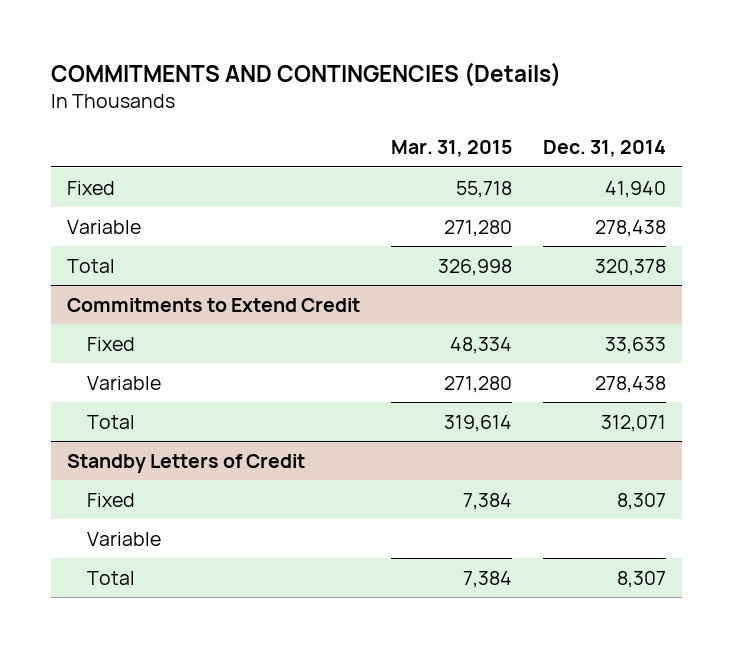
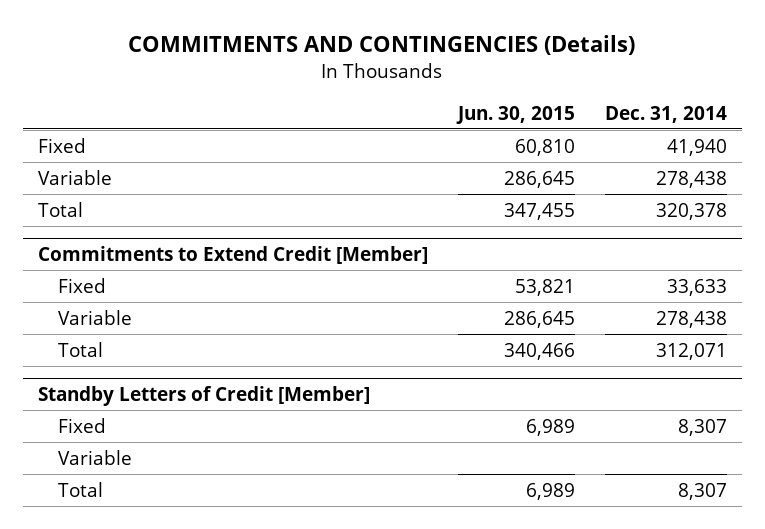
[391,140,513,158] Mar. 31, 2015 -> none
none -> [455,105,575,124] Jun. 30, 2015
[66,297,360,312] Commitments to Extend Credit -> [38,245,429,264] Commitments to Extend Credit [Member]
[66,453,305,473] Standby Letters of Credit -> [38,385,371,406] Standby Letters of Credit [Member]

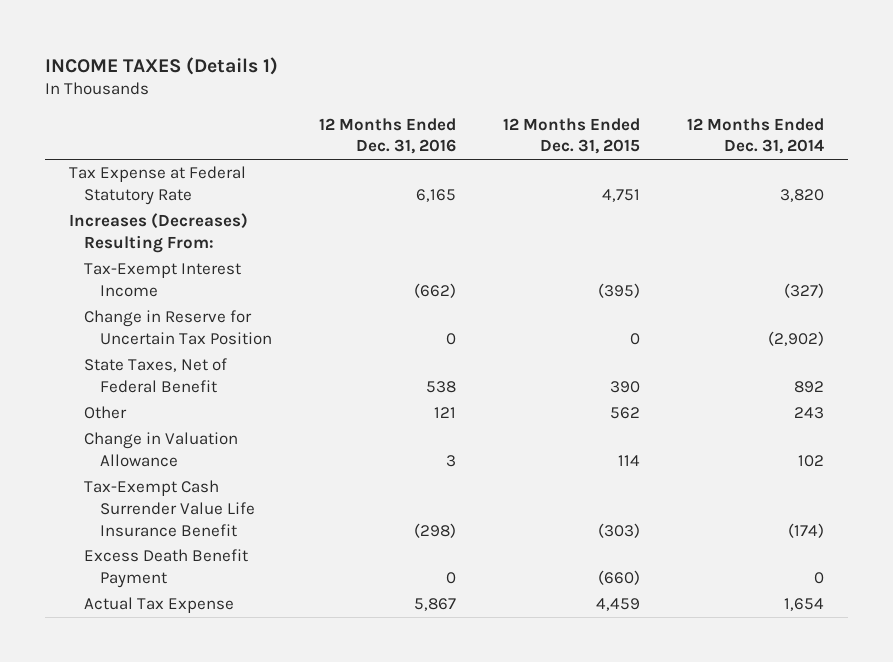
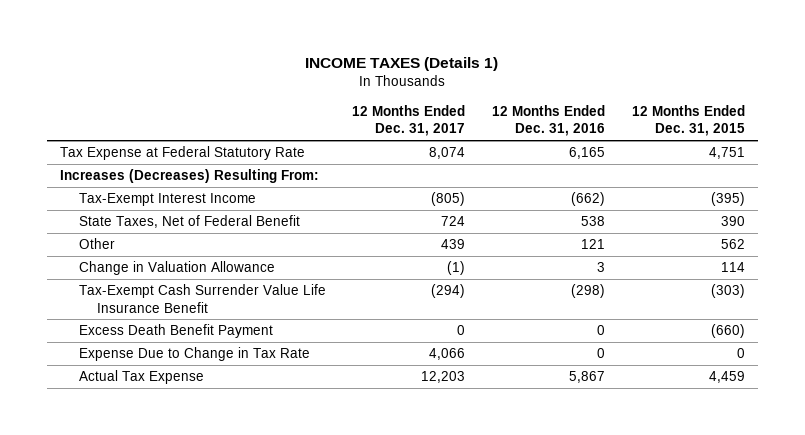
[687,117,825,155] 12 Months Ended Dec. 31, 2014 -> none
none -> [352,104,466,137] 12 Months Ended Dec. 31, 2017
[84,310,273,346] Change in Reserve for Uncertain Tax Position -> none
none -> [78,347,310,362] Expense Due to Change in Tax Rate

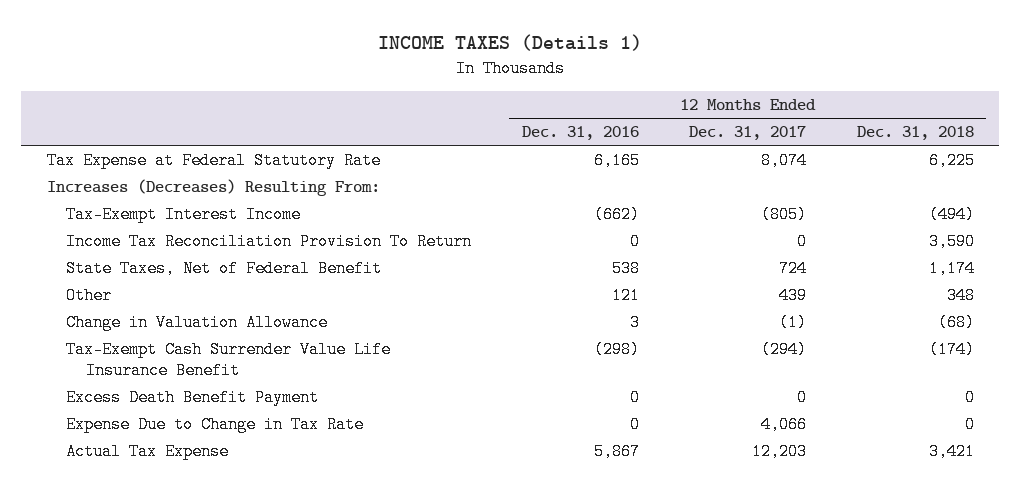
[631,104,745,137] 12 Months Ended Dec. 31, 2015 -> none
none -> [856,126,974,141] Dec. 31, 2018
none -> [66,233,473,251] Income Tax Reconciliation Provision To Return

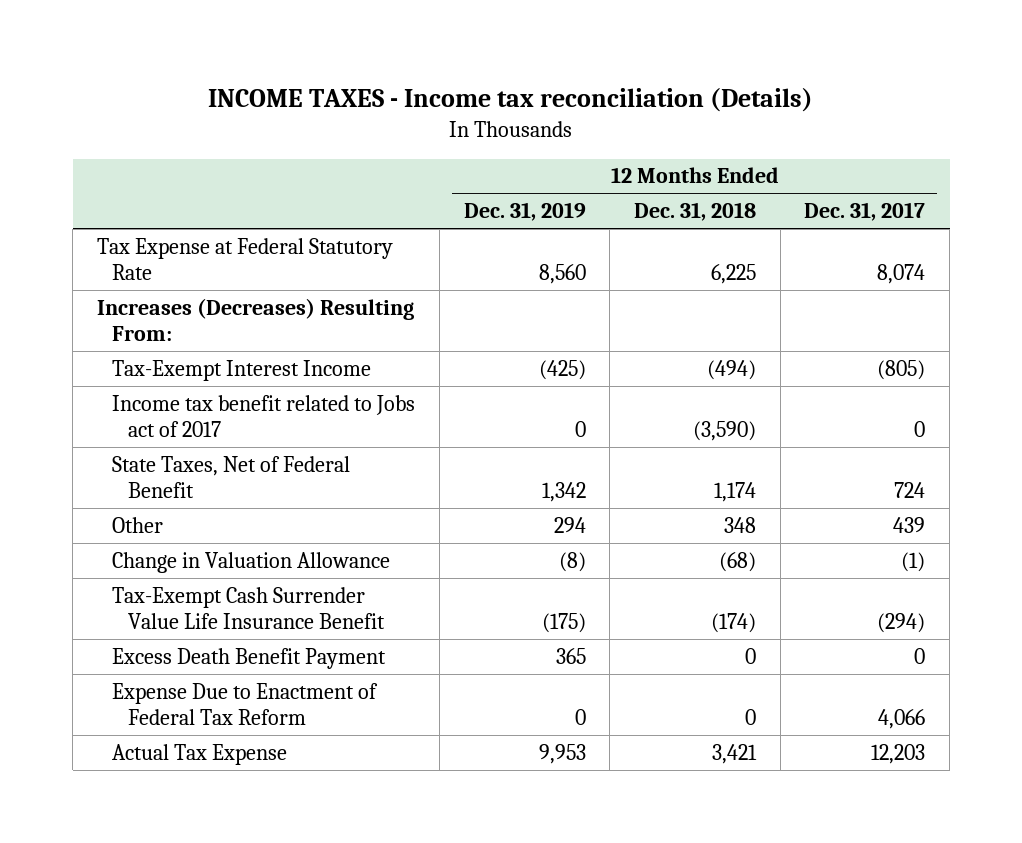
[378,34,643,52] INCOME TAXES (Details 1) -> [208,87,814,112] INCOME TAXES - Income tax reconciliation (Details)
[521,126,639,141] Dec. 31, 2016 -> none
none -> [463,202,586,222] Dec. 31, 2019
[66,233,473,251] Income Tax Reconciliation Provision To Return -> none
none -> [112,394,416,437] Income tax benefit related to Jobs act of 2017
[66,416,365,434] Expense Due to Change in Tax Rate -> [112,682,379,725] Expense Due to Enactment of Federal Tax Reform

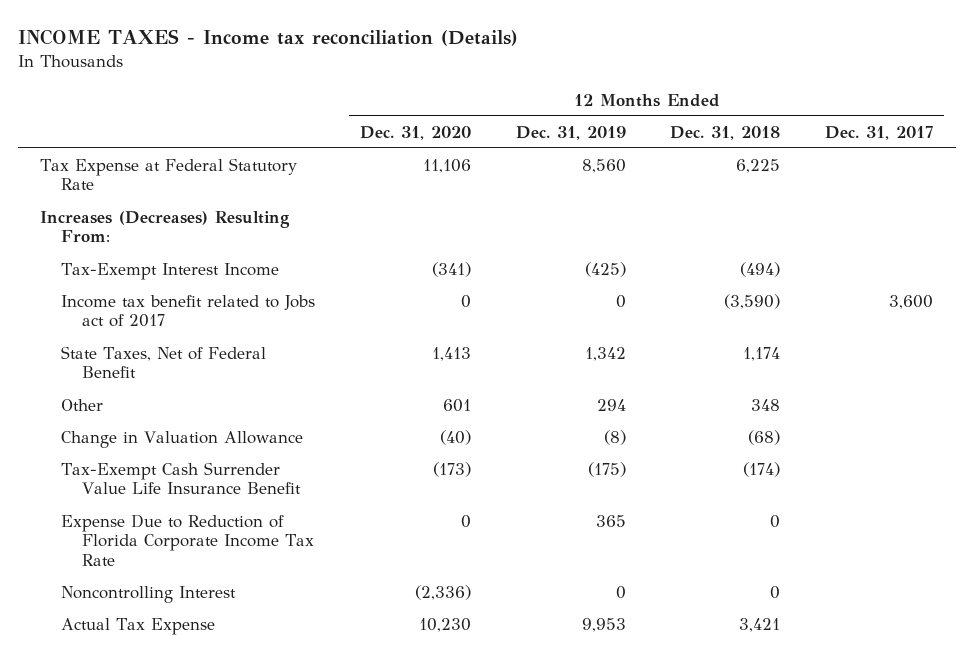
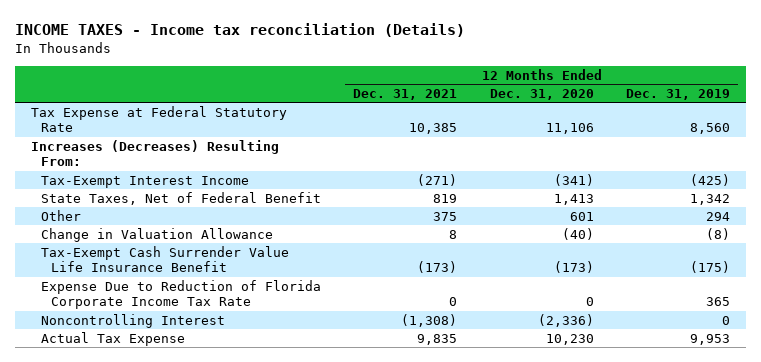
[670,125,781,140] Dec. 31, 2018 -> none
[825,125,934,140] Dec. 31, 2017 -> none
none -> [353,88,458,100] Dec. 31, 2021
[61,294,316,328] Income tax benefit related to Jobs act of 2017 -> none

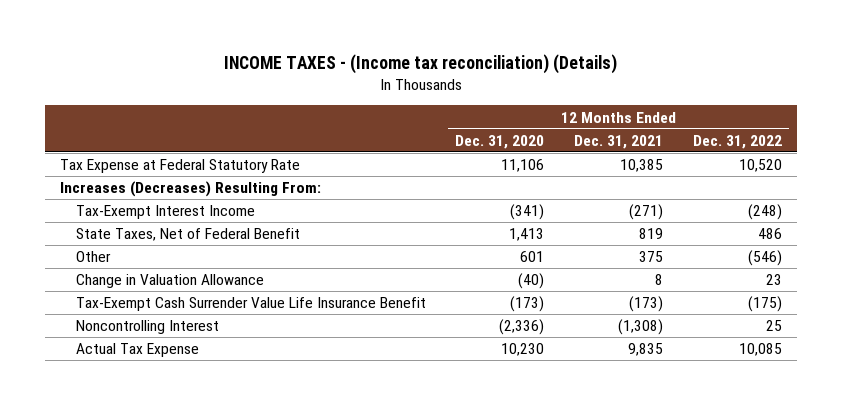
[15,23,466,38] INCOME TAXES - Income tax reconciliation (Details) -> [223,54,617,75] INCOME TAXES - (Income tax reconciliation) (Details)
[626,88,731,100] Dec. 31, 2019 -> none
none -> [692,134,782,149] Dec. 31, 2022
[41,279,322,310] Expense Due to Reduction of Florida Corporate Income Tax Rate -> none

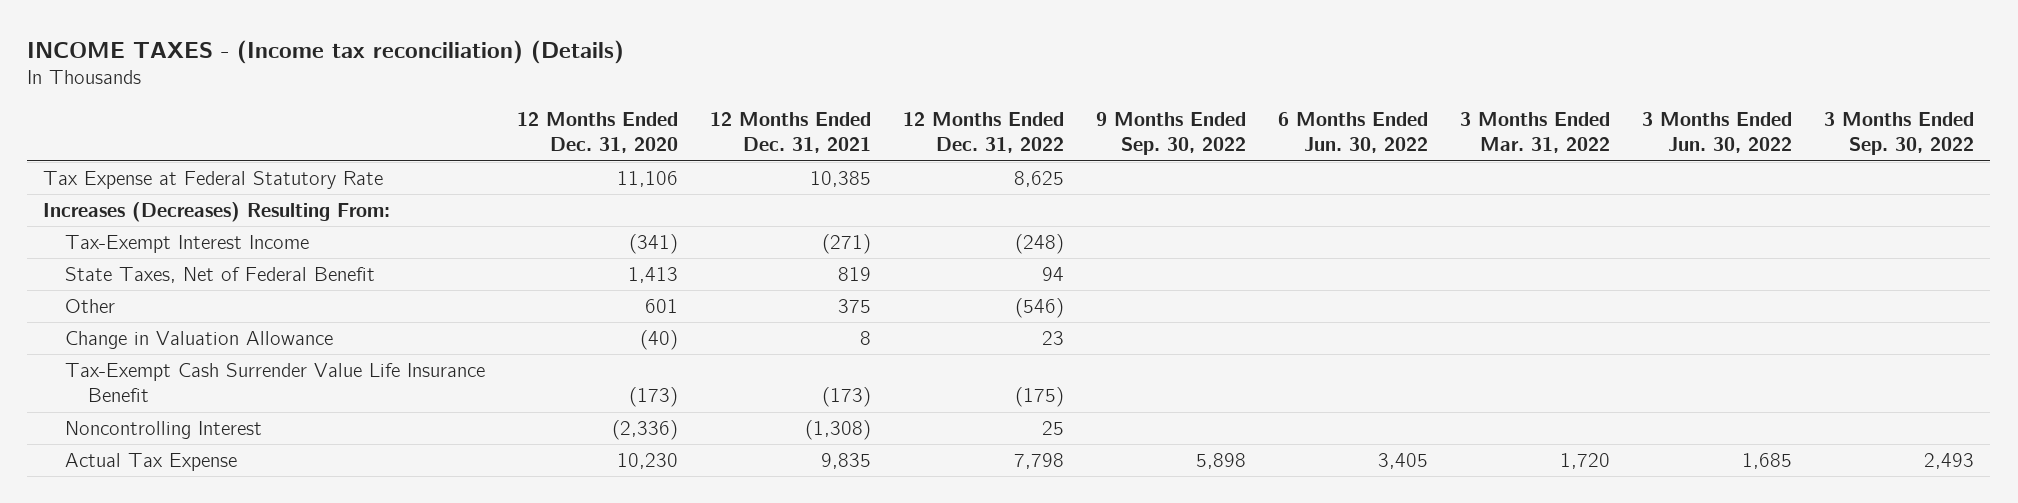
none -> [1096,112,1247,156] 9 Months Ended Sep. 30, 2022
none -> [1278,112,1429,154] 6 Months Ended Jun. 30, 2022
none -> [1460,112,1611,154] 3 Months Ended Mar. 31, 2022
none -> [1642,112,1793,154] 3 Months Ended Jun. 30, 2022
none -> [1824,112,1975,156] 3 Months Ended Sep. 30, 2022
[738,159,782,173] 10,520 -> [1014,170,1065,187] 8,625
[757,228,782,240] 486 -> [1042,266,1065,281] 94
[738,343,782,357] 10,085 -> [1014,452,1065,469] 7,798

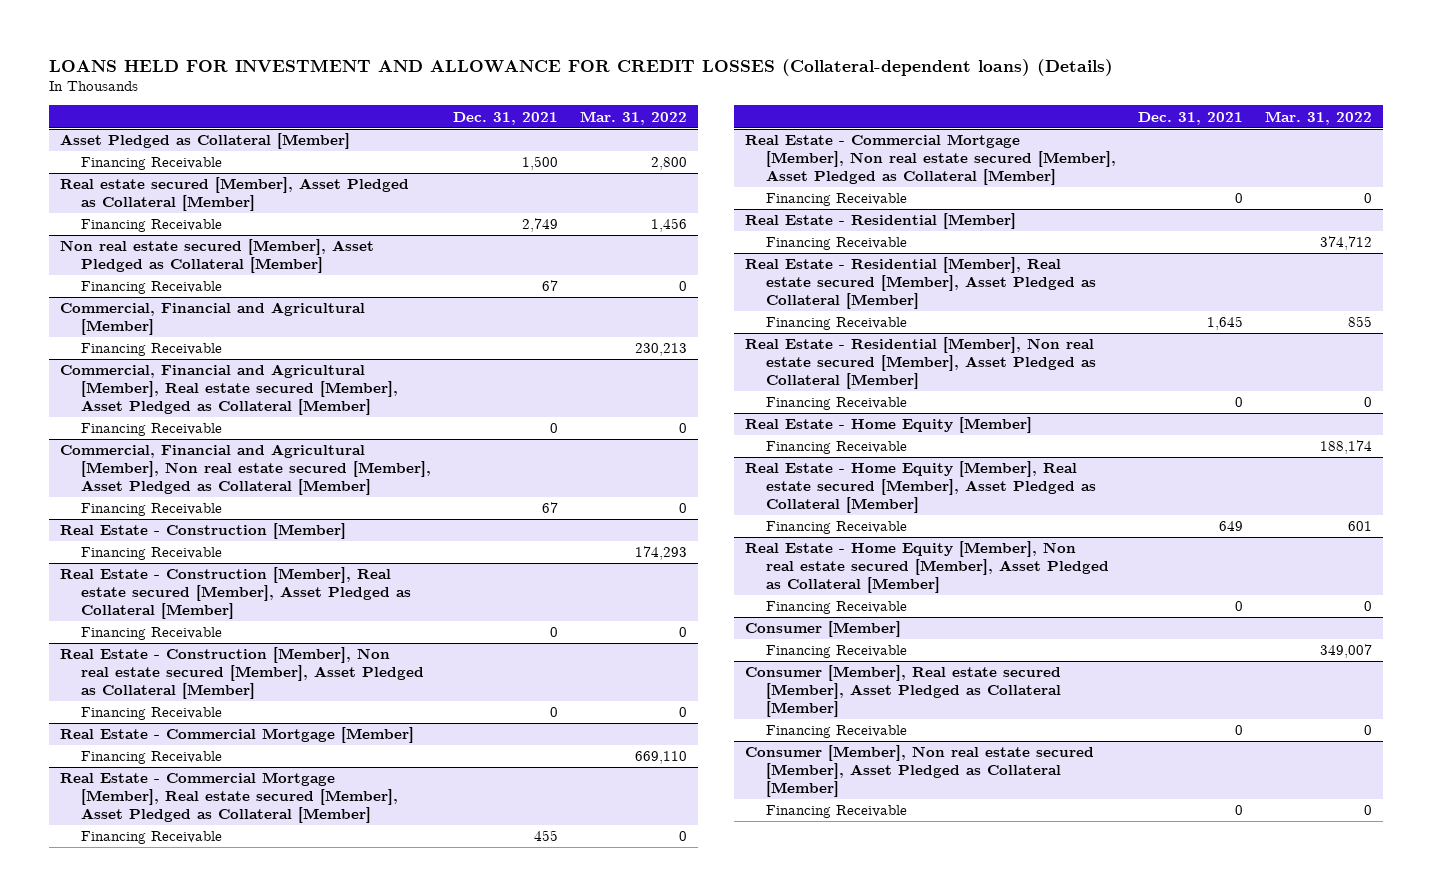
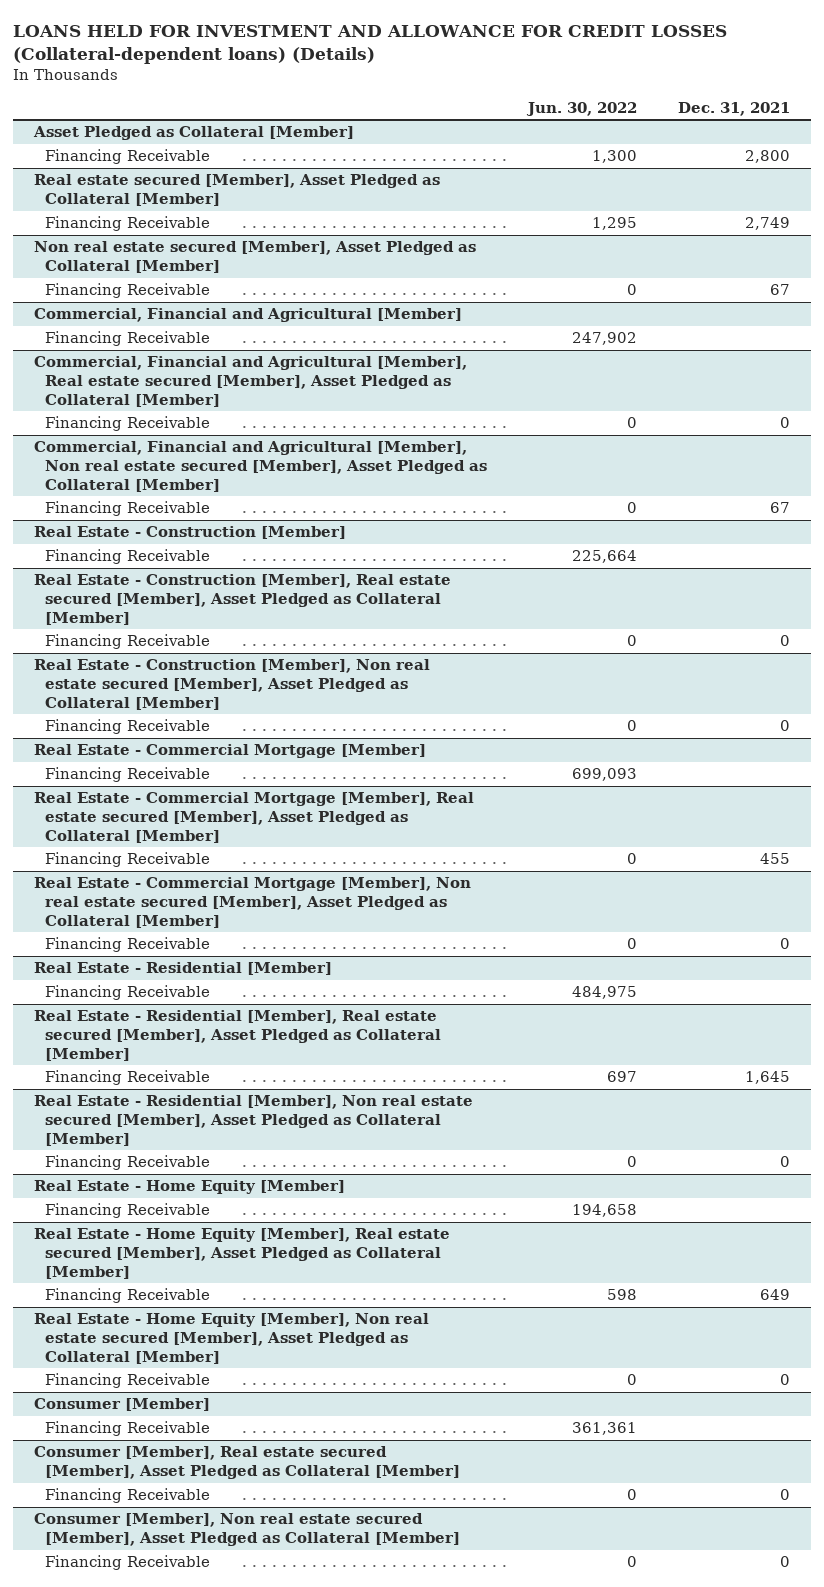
[579,110,687,125] Mar. 31, 2022 -> none
none -> [525,101,637,116] Jun. 30, 2022
[521,156,558,171] 1,500 -> [745,150,791,164] 2,800

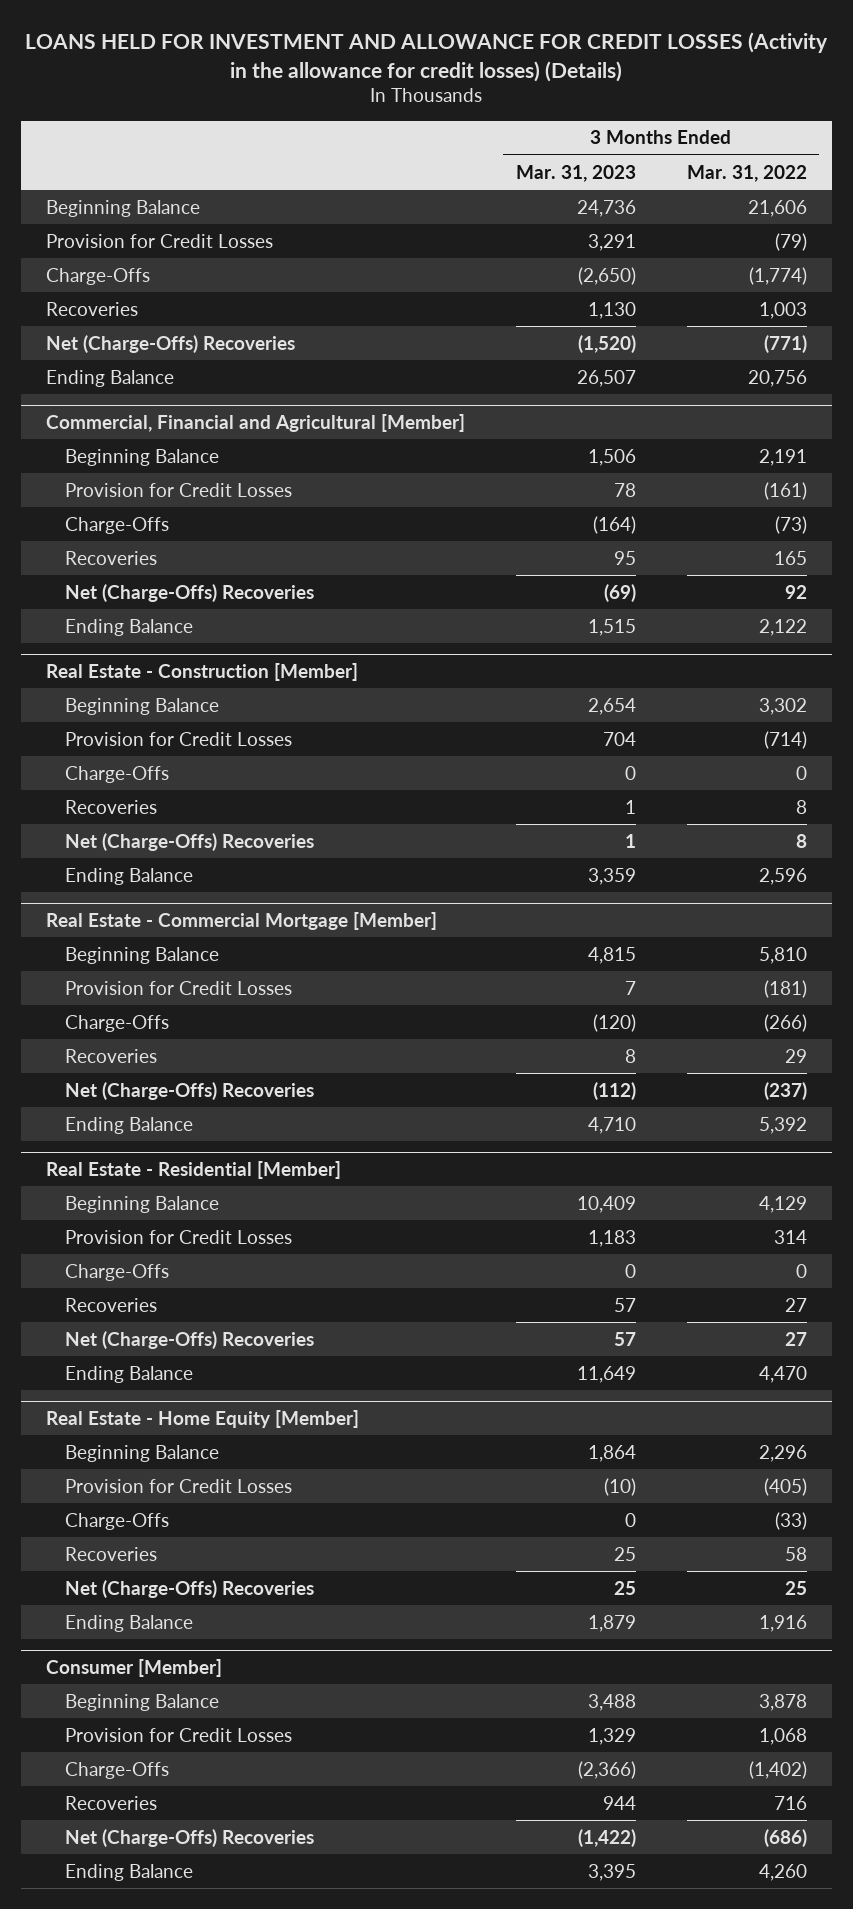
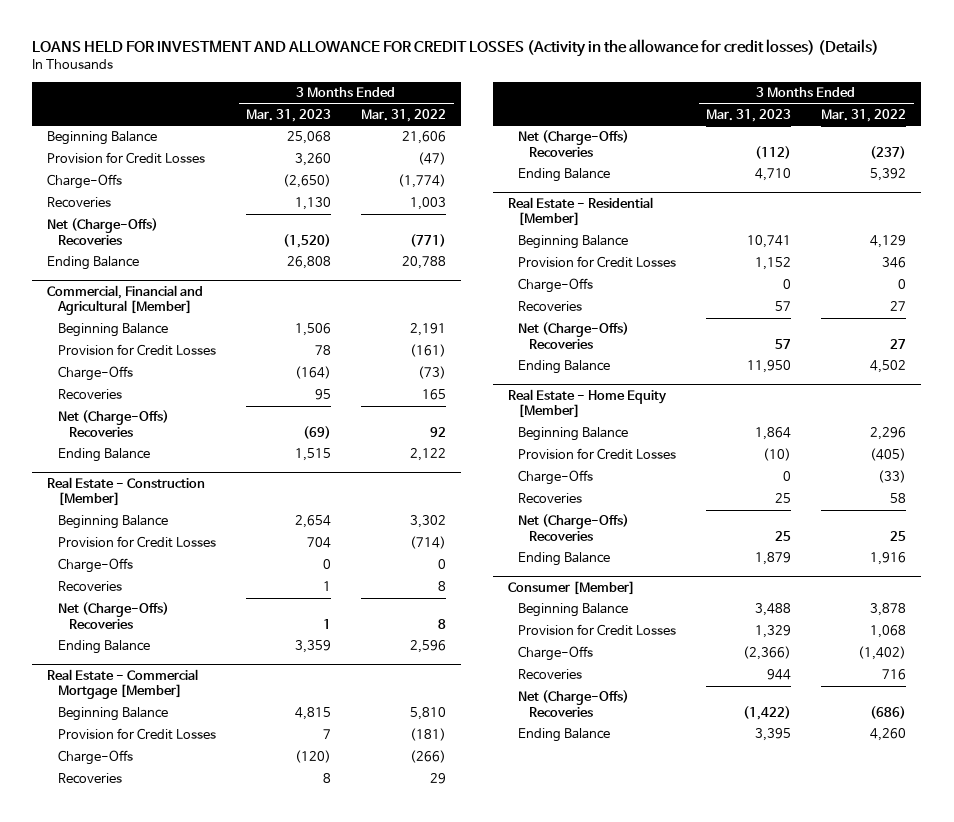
[576,199,636,217] 24,736 -> [287,131,332,145] 25,068
[587,233,636,251] 3,291 -> [295,153,332,167] 3,260
[774,232,807,251] (79) -> [418,152,447,166] (47)
[576,369,636,387] 26,507 -> [287,256,332,270] 26,808
[747,369,807,387] 20,756 -> [402,256,447,270] 20,788
[576,1195,636,1213] 10,409 -> [747,235,792,249] 10,741
[587,1229,636,1247] 1,183 -> [755,257,792,271] 1,152
[773,1229,807,1244] 314 -> [882,257,907,269] 346
[576,1365,636,1383] 11,649 -> [747,360,792,374] 11,950
[758,1365,807,1383] 4,470 -> [870,360,907,374] 4,502

